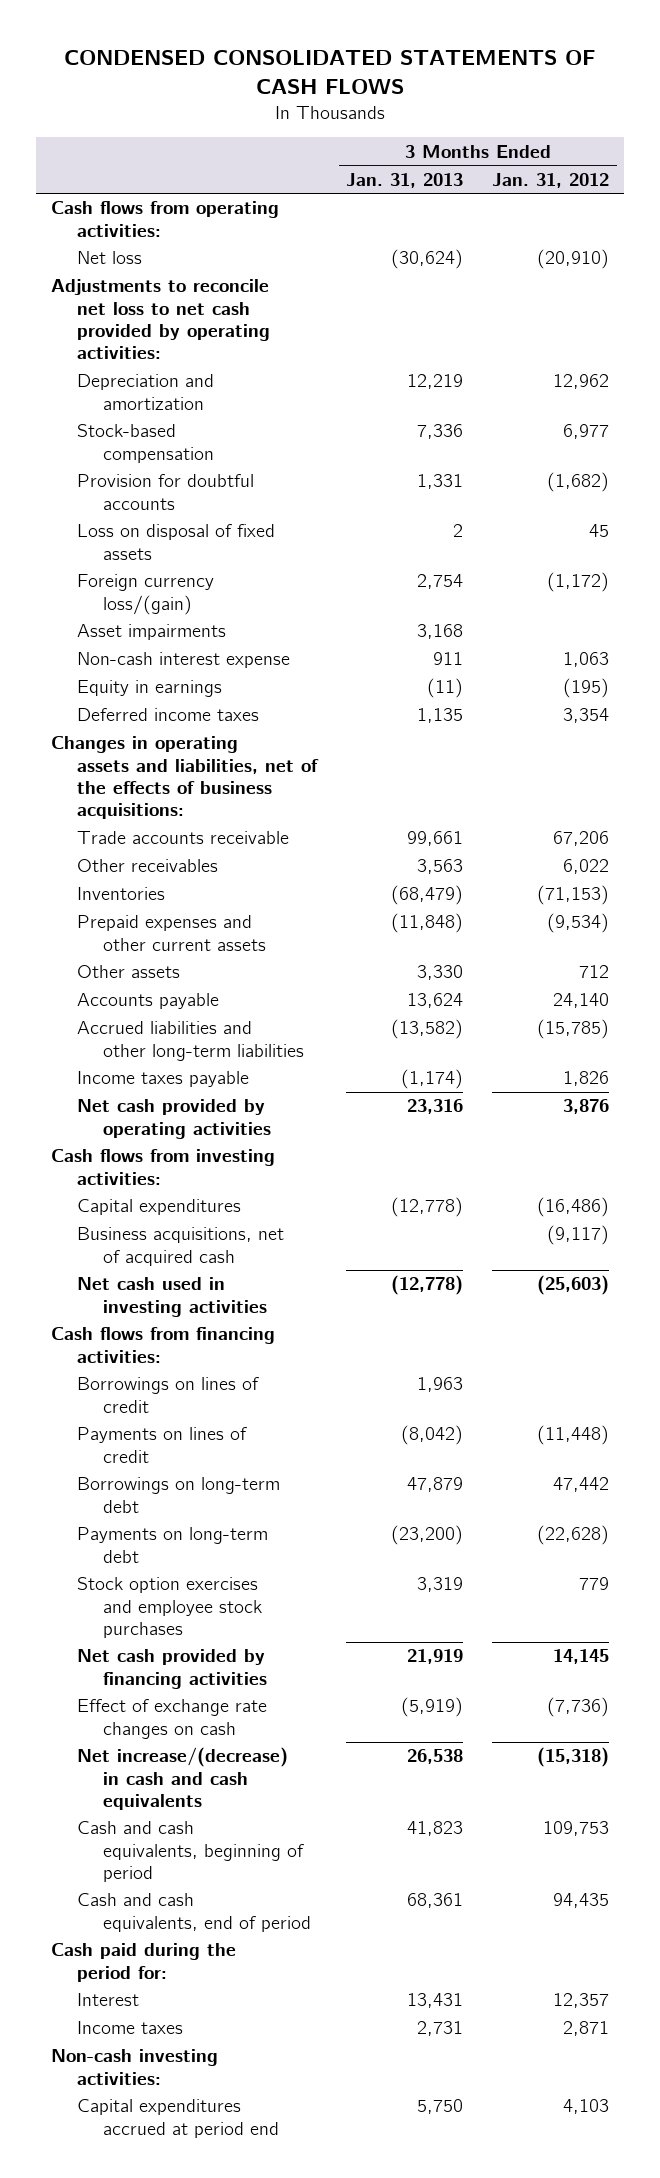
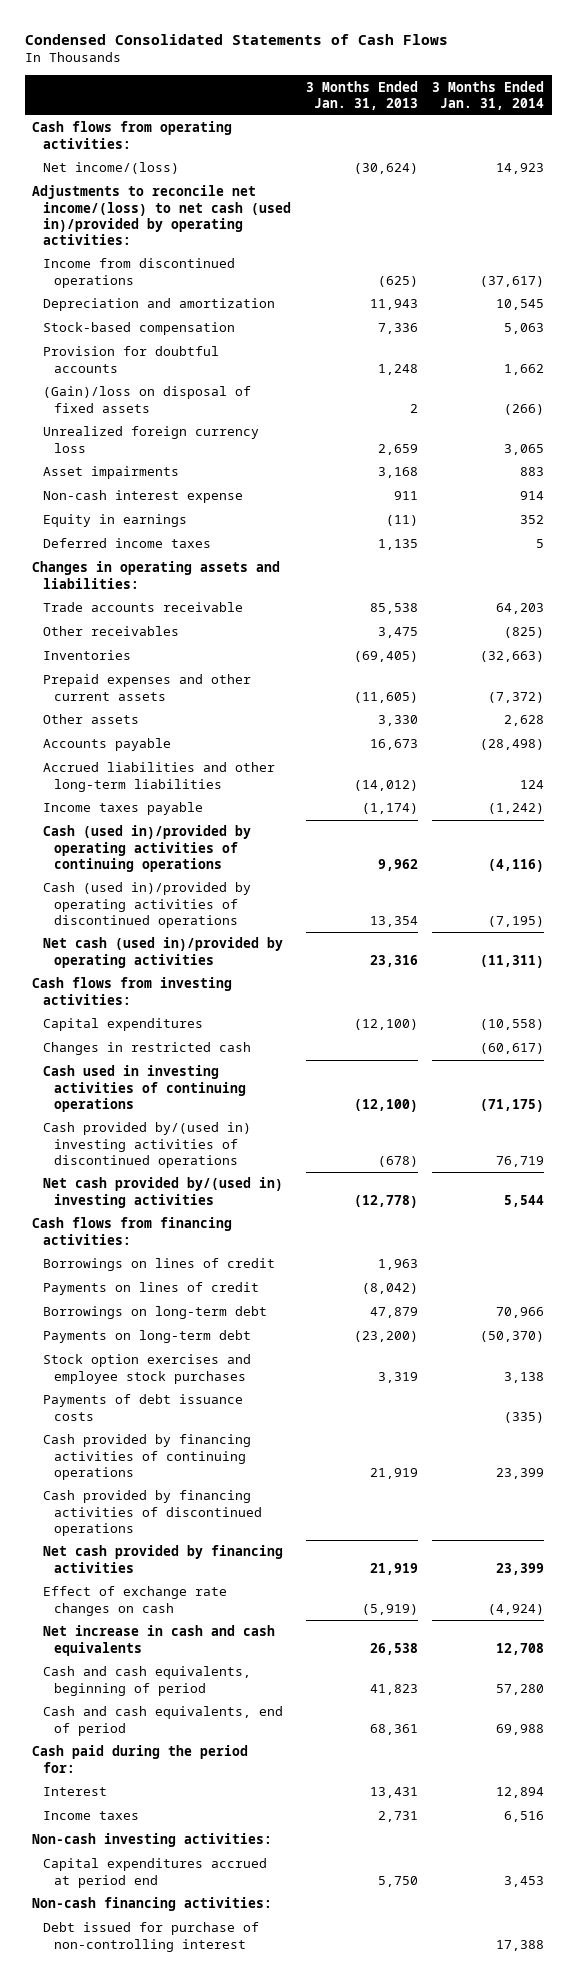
[64,50,596,94] CONDENSED CONSOLIDATED STATEMENTS OF CASH FLOWS -> [25,34,449,46] Condensed Consolidated Statements of Cash Flows
[492,172,610,188] Jan. 31, 2012 -> none
none -> [432,80,545,110] 3 Months Ended Jan. 31, 2014
[77,251,143,265] Net loss -> [43,162,180,175] Net income/(loss)
[50,279,271,359] Adjustments to reconcile net loss to net cash provided by operating activities: -> [32,185,292,245] Adjustments to reconcile net income/(loss) to net cash (used in)/provided by operating activities:
none -> [43,258,236,288] Income from discontinued operations
[407,374,464,390] 12,219 -> [369,299,418,311] 11,943
[417,474,464,490] 1,331 -> [377,363,418,375] 1,248
[77,524,276,560] Loss on disposal of fixed assets -> [43,386,252,413] (Gain)/loss on disposal of fixed assets
[77,574,215,615] Foreign currency loss/(gain) -> [43,426,260,453] Unrealized foreign currency loss
[417,574,464,590] 2,754 -> [377,443,418,455] 2,659
[50,736,320,819] Changes in operating assets and liabilities, net of the effects of business acquisitions: -> [32,561,281,589] Changes in operating assets and liabilities:
[407,831,464,847] 99,661 -> [369,603,418,615] 85,538
[417,859,464,875] 3,563 -> [377,627,418,639] 3,475
[391,885,464,906] (68,479) -> [353,651,418,663] (69,405)
[391,913,464,934] (11,848) -> [353,691,418,703] (11,605)
[407,993,464,1009] 13,624 -> [369,739,418,751] 16,673
[391,1019,464,1040] (13,582) -> [353,779,418,791] (14,012)
none -> [43,825,252,872] Cash (used in)/provided by operating activities of continuing operations
none -> [43,882,252,928] Cash (used in)/provided by operating activities of discontinued operations
[77,1099,272,1139] Net cash provided by operating activities -> [43,937,284,968] Net cash (used in)/provided by operating activities
[77,1227,285,1266] Business acquisitions, net of acquired cash -> none
[391,1197,464,1218] (12,778) -> [353,1019,418,1031] (12,100)
none -> [43,1042,252,1056] Changes in restricted cash
none -> [43,1065,247,1112] Cash used in investing activities of continuing operations
none -> [43,1122,252,1168] Cash provided by/(used in) investing activities of discontinued operations
[77,1277,268,1317] Net cash used in investing activities -> [43,1177,284,1208] Net cash provided by/(used in) investing activities
none -> [43,1394,244,1421] Payments of debt issuance costs
none -> [43,1434,252,1480] Cash provided by financing activities of continuing operations
none -> [43,1490,263,1536] Cash provided by financing activities of discontinued operations
[77,1747,289,1810] Net increase/(decrease) in cash and cash equivalents -> [43,1625,276,1656] Net increase in cash and cash equivalents
none -> [32,1897,273,1912] Non-cash financing activities:
none -> [43,1922,260,1952] Debt issued for purchase of non-controlling interest

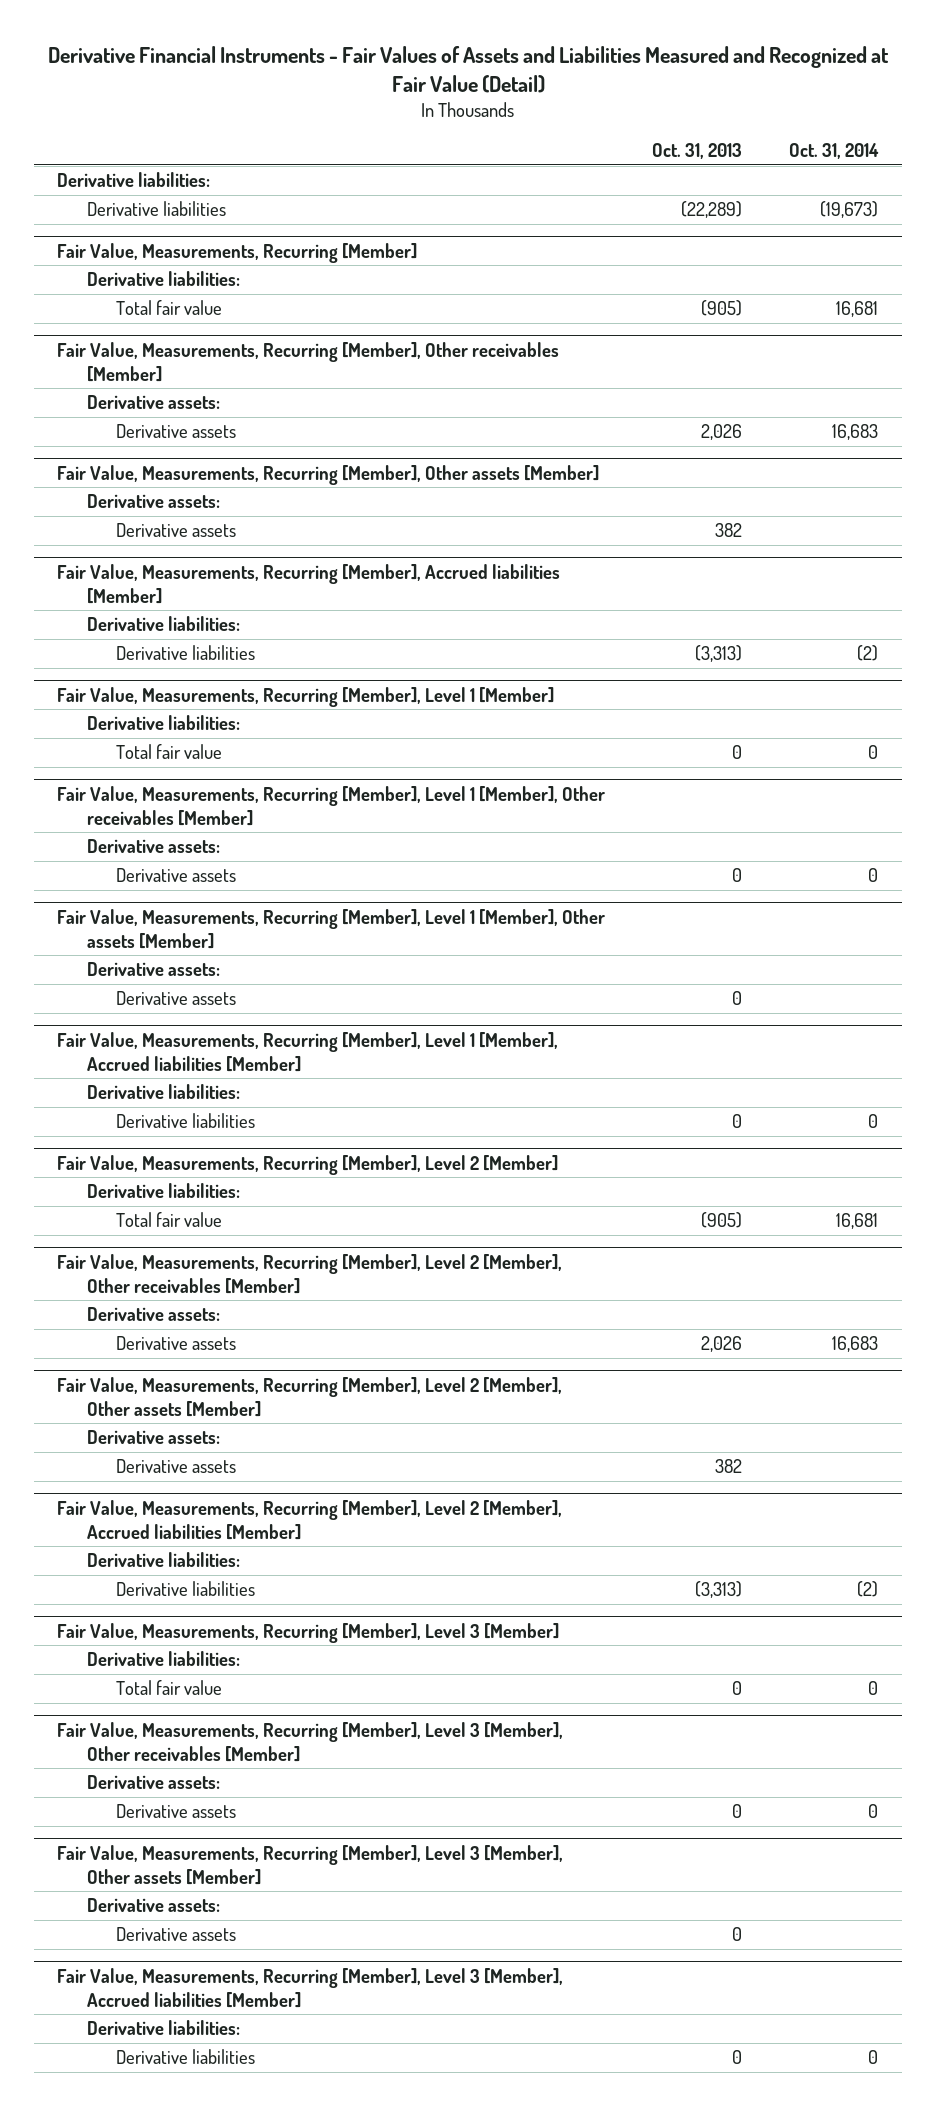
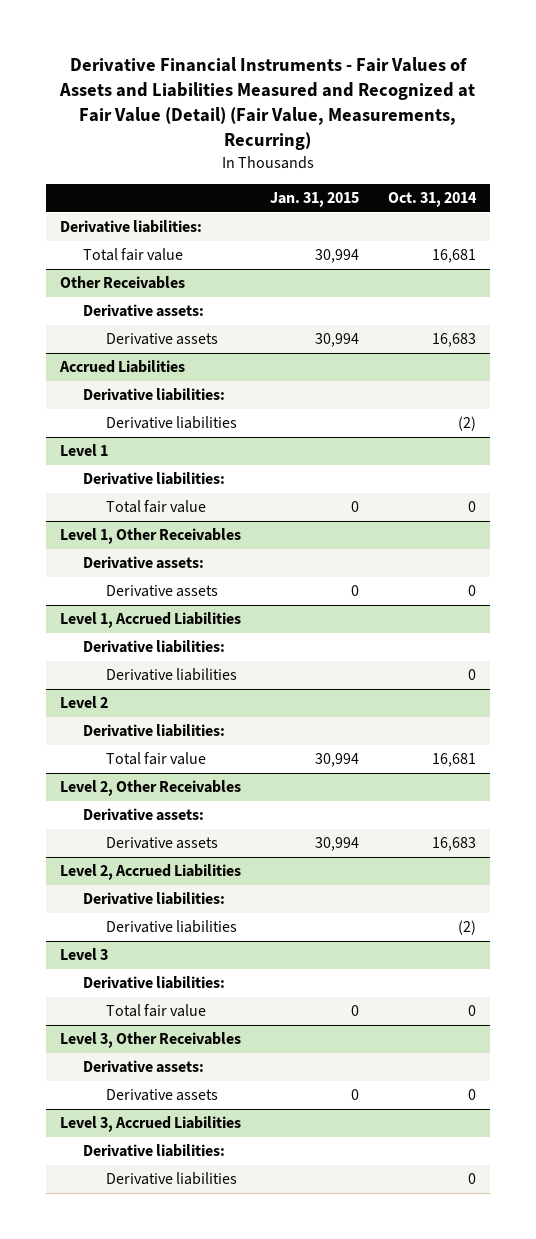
[47,45,889,93] Derivative Financial Instruments - Fair Values of Assets and Liabilities Measured and Recognized at Fair Value (Detail) -> [59,56,476,151] Derivative Financial Instruments - Fair Values of Assets and Liabilities Measured and Recognized at Fair Value (Detail) (Fair Value, Measurements, Recurring)
[652,142,743,159] Oct. 31, 2013 -> none
none -> [270,192,360,208] Jan. 31, 2015
[86,201,226,217] Derivative liabilities -> none
[57,242,418,263] Fair Value, Measurements, Recurring [Member] -> none
[86,271,240,287] Derivative liabilities: -> none
[57,341,560,382] Fair Value, Measurements, Recurring [Member], Other receivables [Member] -> none
none -> [60,276,186,290] Other Receivables
[57,464,600,485] Fair Value, Measurements, Recurring [Member], Other assets [Member] -> none
[86,494,220,509] Derivative assets: -> none
[116,523,237,538] Derivative assets -> none
[57,563,561,604] Fair Value, Measurements, Recurring [Member], Accrued liabilities [Member] -> none
none -> [59,360,186,374] Accrued Liabilities
[57,686,555,707] Fair Value, Measurements, Recurring [Member], Level 1 [Member] -> none
none -> [60,444,109,457] Level 1
[57,785,606,826] Fair Value, Measurements, Recurring [Member], Level 1 [Member], Other receivables [Member] -> none
none -> [60,528,242,545] Level 1, Other Receivables
[57,908,606,949] Fair Value, Measurements, Recurring [Member], Level 1 [Member], Other assets [Member] -> none
[86,962,220,977] Derivative assets: -> none
[116,991,237,1006] Derivative assets -> none
[57,1031,559,1072] Fair Value, Measurements, Recurring [Member], Level 1 [Member], Accrued liabilities [Member] -> none
none -> [60,612,242,629] Level 1, Accrued Liabilities
[57,1154,559,1175] Fair Value, Measurements, Recurring [Member], Level 2 [Member] -> none
none -> [60,696,109,709] Level 2
[57,1253,563,1294] Fair Value, Measurements, Recurring [Member], Level 2 [Member], Other receivables [Member] -> none
none -> [60,780,242,797] Level 2, Other Receivables
[57,1376,563,1417] Fair Value, Measurements, Recurring [Member], Level 2 [Member], Other assets [Member] -> none
[86,1430,220,1445] Derivative assets: -> none
[116,1459,237,1474] Derivative assets -> none
[57,1499,563,1540] Fair Value, Measurements, Recurring [Member], Level 2 [Member], Accrued liabilities [Member] -> none
none -> [60,864,242,881] Level 2, Accrued Liabilities
[57,1622,560,1643] Fair Value, Measurements, Recurring [Member], Level 3 [Member] -> none
none -> [60,948,109,961] Level 3
[57,1721,564,1762] Fair Value, Measurements, Recurring [Member], Level 3 [Member], Other receivables [Member] -> none
none -> [60,1032,242,1049] Level 3, Other Receivables
[57,1844,564,1885] Fair Value, Measurements, Recurring [Member], Level 3 [Member], Other assets [Member] -> none
[86,1898,220,1913] Derivative assets: -> none
[116,1927,237,1942] Derivative assets -> none
[57,1967,564,2008] Fair Value, Measurements, Recurring [Member], Level 3 [Member], Accrued liabilities [Member] -> none
none -> [60,1116,242,1133] Level 3, Accrued Liabilities

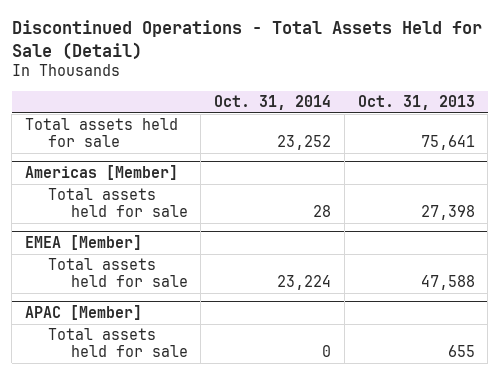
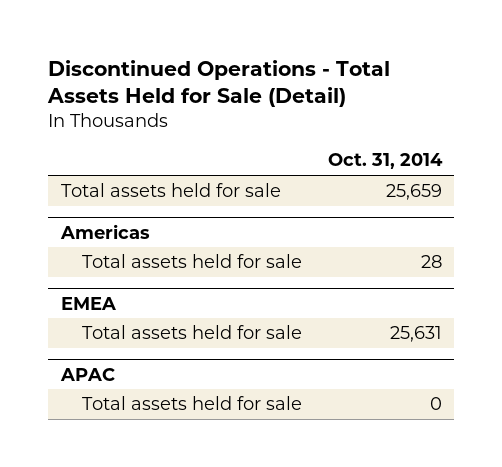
[357,95,475,111] Oct. 31, 2013 -> none
[277,135,332,151] 23,252 -> [385,184,442,201] 25,659
[25,164,179,180] Americas [Member] -> [59,223,150,239] Americas
[25,234,143,250] EMEA [Member] -> [60,296,116,310] EMEA
[277,275,332,291] 23,224 -> [389,326,442,343] 25,631
[25,304,143,320] APAC [Member] -> [59,367,115,381] APAC

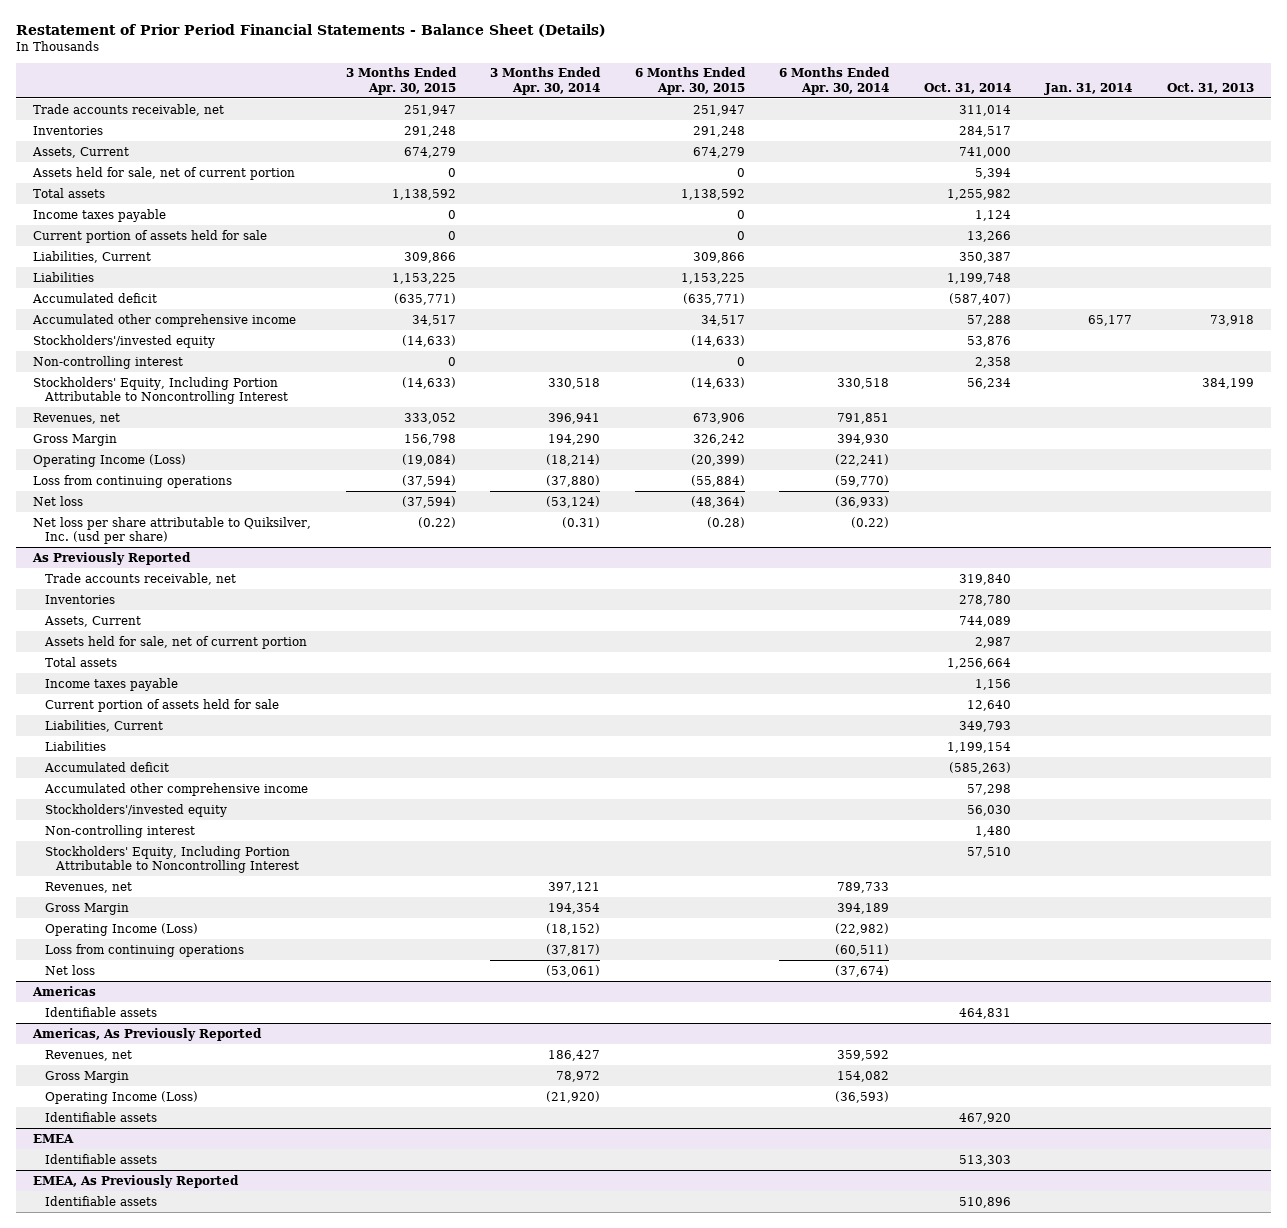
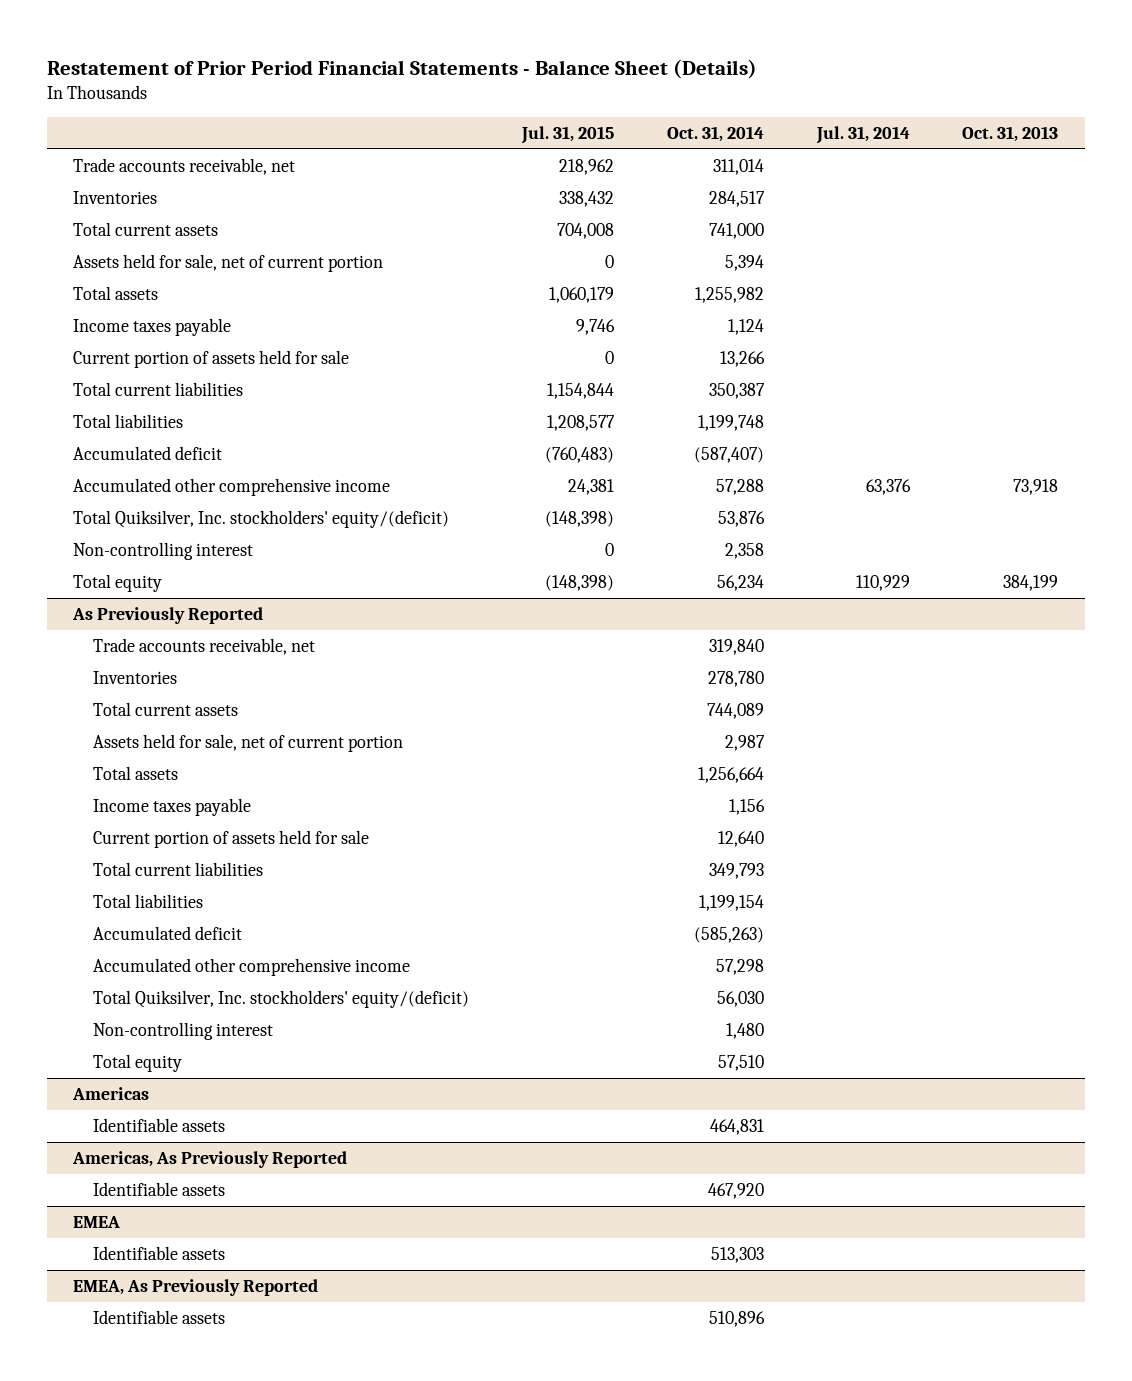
[345,67,457,95] 3 Months Ended Apr. 30, 2015 -> none
[490,67,602,95] 3 Months Ended Apr. 30, 2014 -> none
[634,67,746,95] 6 Months Ended Apr. 30, 2015 -> none
[779,67,891,95] 6 Months Ended Apr. 30, 2014 -> none
[1044,82,1133,95] Jan. 31, 2014 -> none
none -> [520,126,614,145] Jul. 31, 2015
none -> [815,126,910,145] Jul. 31, 2014
[32,146,130,158] Assets, Current -> [73,222,219,237] Total current assets
[33,250,152,263] Liabilities, Current -> [73,382,244,397] Total current liabilities
[33,271,95,282] Liabilities -> [73,414,184,429] Total liabilities
[33,334,216,348] Stockholders'/invested equity -> [73,510,450,529] Total Quiksilver, Inc. stockholders' equity/(deficit)
[33,412,121,424] Revenues, net -> none
[33,433,118,446] Gross Margin -> none
[33,453,187,467] Operating Income (Loss) -> none
[33,474,233,488] Loss from continuing operations -> none
[33,495,84,506] Net loss -> none
[33,516,312,545] Net loss per share attributable to Quiksilver, Inc. (usd per share) -> none
[33,376,288,405] Stockholders' Equity, Including Portion Attributable to Noncontrolling Interest -> [73,574,163,593] Total equity
[43,615,141,627] Assets, Current -> [93,702,239,717] Total current assets
[44,719,163,732] Liabilities, Current -> [93,862,264,877] Total current liabilities
[44,740,106,751] Liabilities -> [93,894,204,909] Total liabilities
[44,803,227,817] Stockholders'/invested equity -> [93,990,470,1009] Total Quiksilver, Inc. stockholders' equity/(deficit)
[44,881,132,893] Revenues, net -> none
[44,902,129,915] Gross Margin -> none
[44,922,198,936] Operating Income (Loss) -> none
[44,943,244,957] Loss from continuing operations -> none
[44,964,95,975] Net loss -> none
[44,845,300,874] Stockholders' Equity, Including Portion Attributable to Noncontrolling Interest -> [93,1054,183,1073] Total equity
[44,1049,132,1061] Revenues, net -> none
[44,1070,129,1083] Gross Margin -> none
[44,1090,198,1104] Operating Income (Loss) -> none

